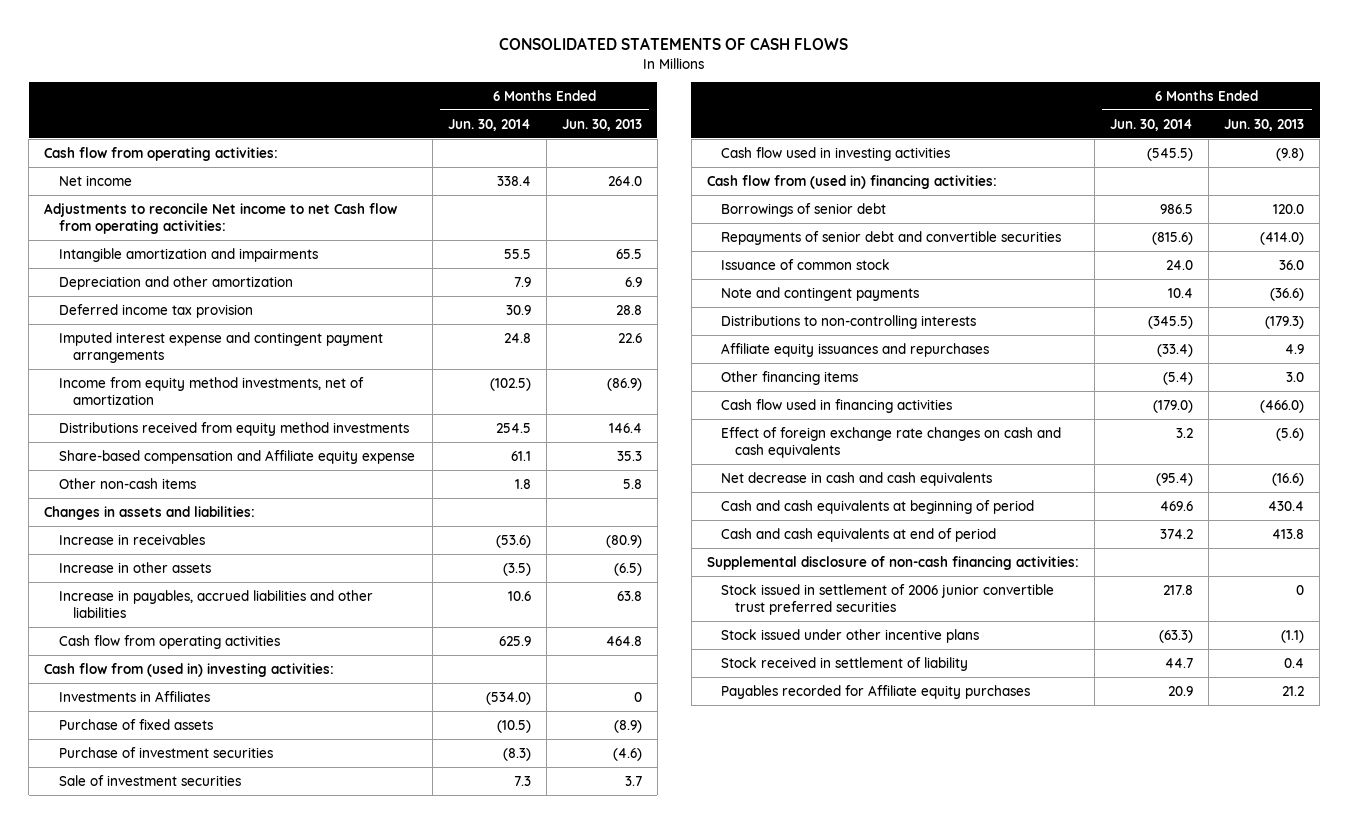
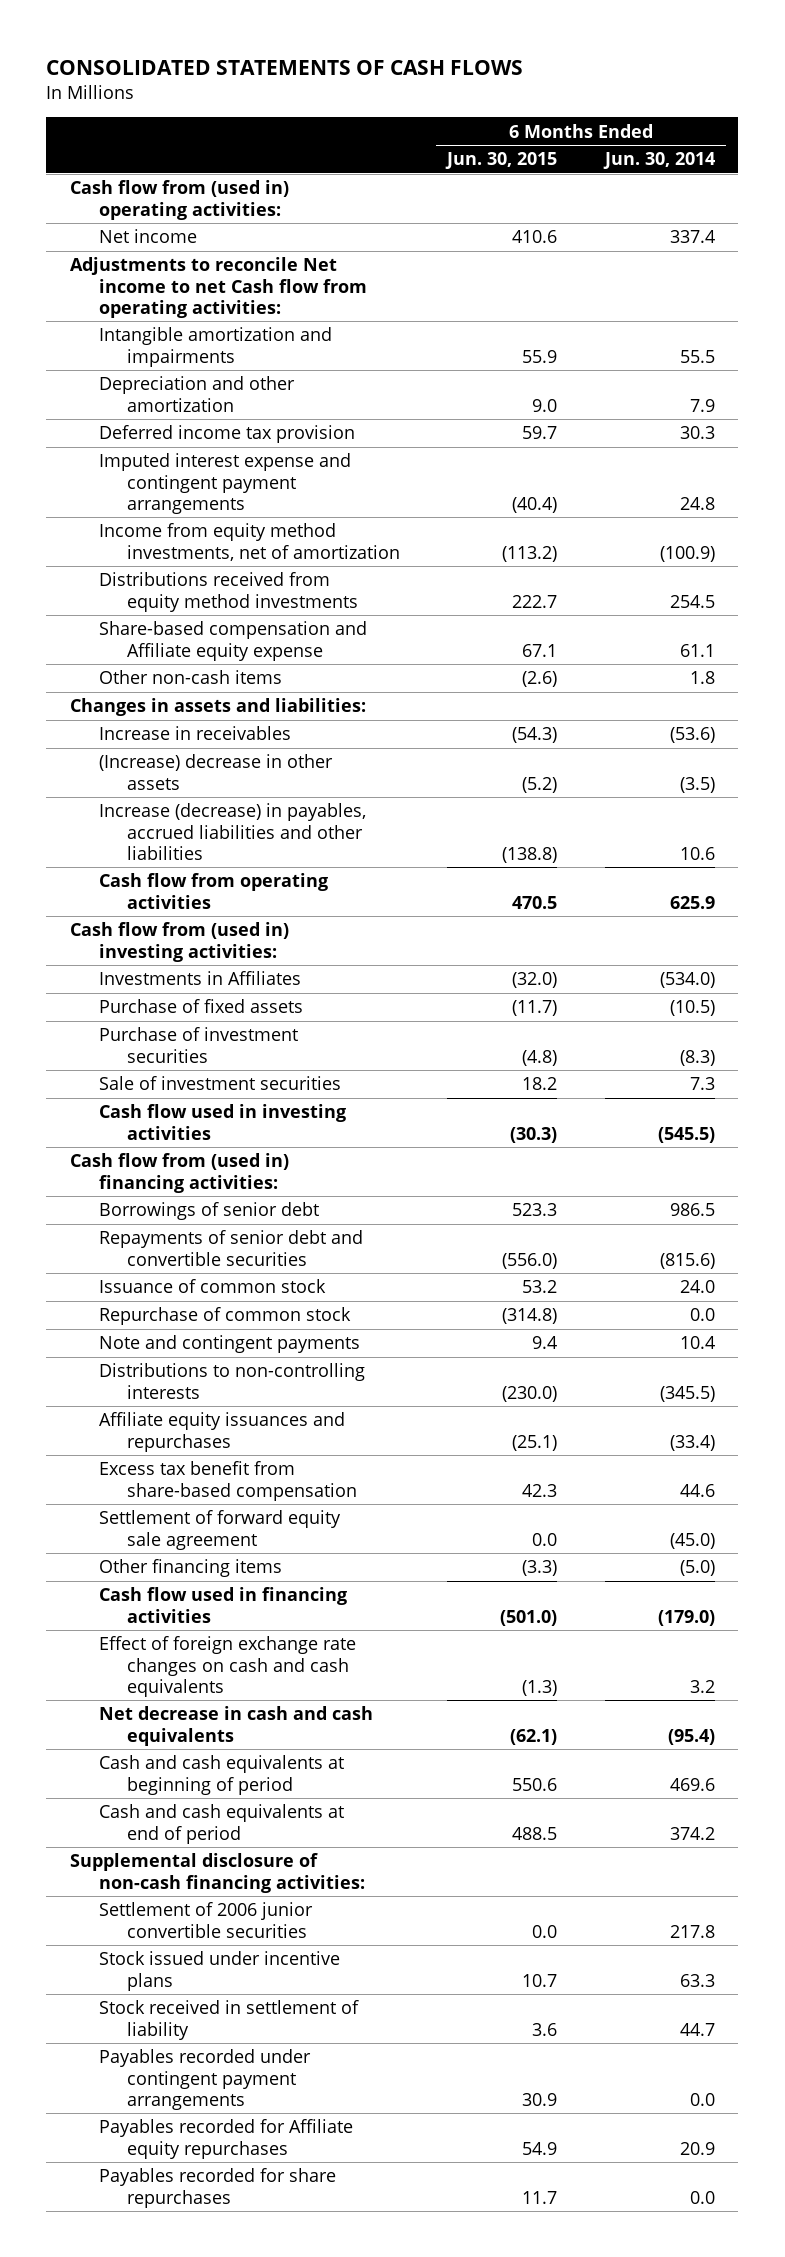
[561,118,642,131] Jun. 30, 2013 -> none
none -> [445,152,558,170] Jun. 30, 2015
[44,146,279,161] Cash flow from operating activities: -> [69,180,289,220] Cash flow from (used in) operating activities:
[496,175,531,186] 338.4 -> [669,230,715,244] 337.4
[505,304,531,315] 30.9 -> [679,426,715,440] 30.3
[489,377,531,391] (102.5) -> [659,545,715,562] (100.9)
[58,561,211,573] Increase in other assets -> [98,754,333,790] (Increase) decrease in other assets
[58,589,373,619] Increase in payables, accrued liabilities and other liabilities -> [98,803,366,860] Increase (decrease) in payables, accrued liabilities and other liabilities
none -> [98,1307,351,1326] Repurchase of common stock
none -> [98,1461,358,1501] Excess tax benefit from share-based compensation
none -> [98,1510,341,1550] Settlement of forward equity sale agreement
[1162,371,1193,385] (5.4) -> [679,1560,715,1577] (5.0)
[720,583,1054,616] Stock issued in settlement of 2006 junior convertible trust preferred securities -> [98,1902,313,1938] Settlement of 2006 junior convertible securities
[720,628,979,643] Stock issued under other incentive plans -> [98,1951,340,1991] Stock issued under incentive plans
[1158,629,1193,643] (63.3) -> [679,1973,715,1987] 63.3
[720,684,1030,699] Payables recorded for Affiliate equity purchases -> [98,2049,311,2110] Payables recorded under contingent payment arrangements
[1167,685,1193,696] 20.9 -> [689,2092,715,2106] 0.0
none -> [98,2119,353,2159] Payables recorded for Affiliate equity repurchases
none -> [98,2168,336,2208] Payables recorded for share repurchases

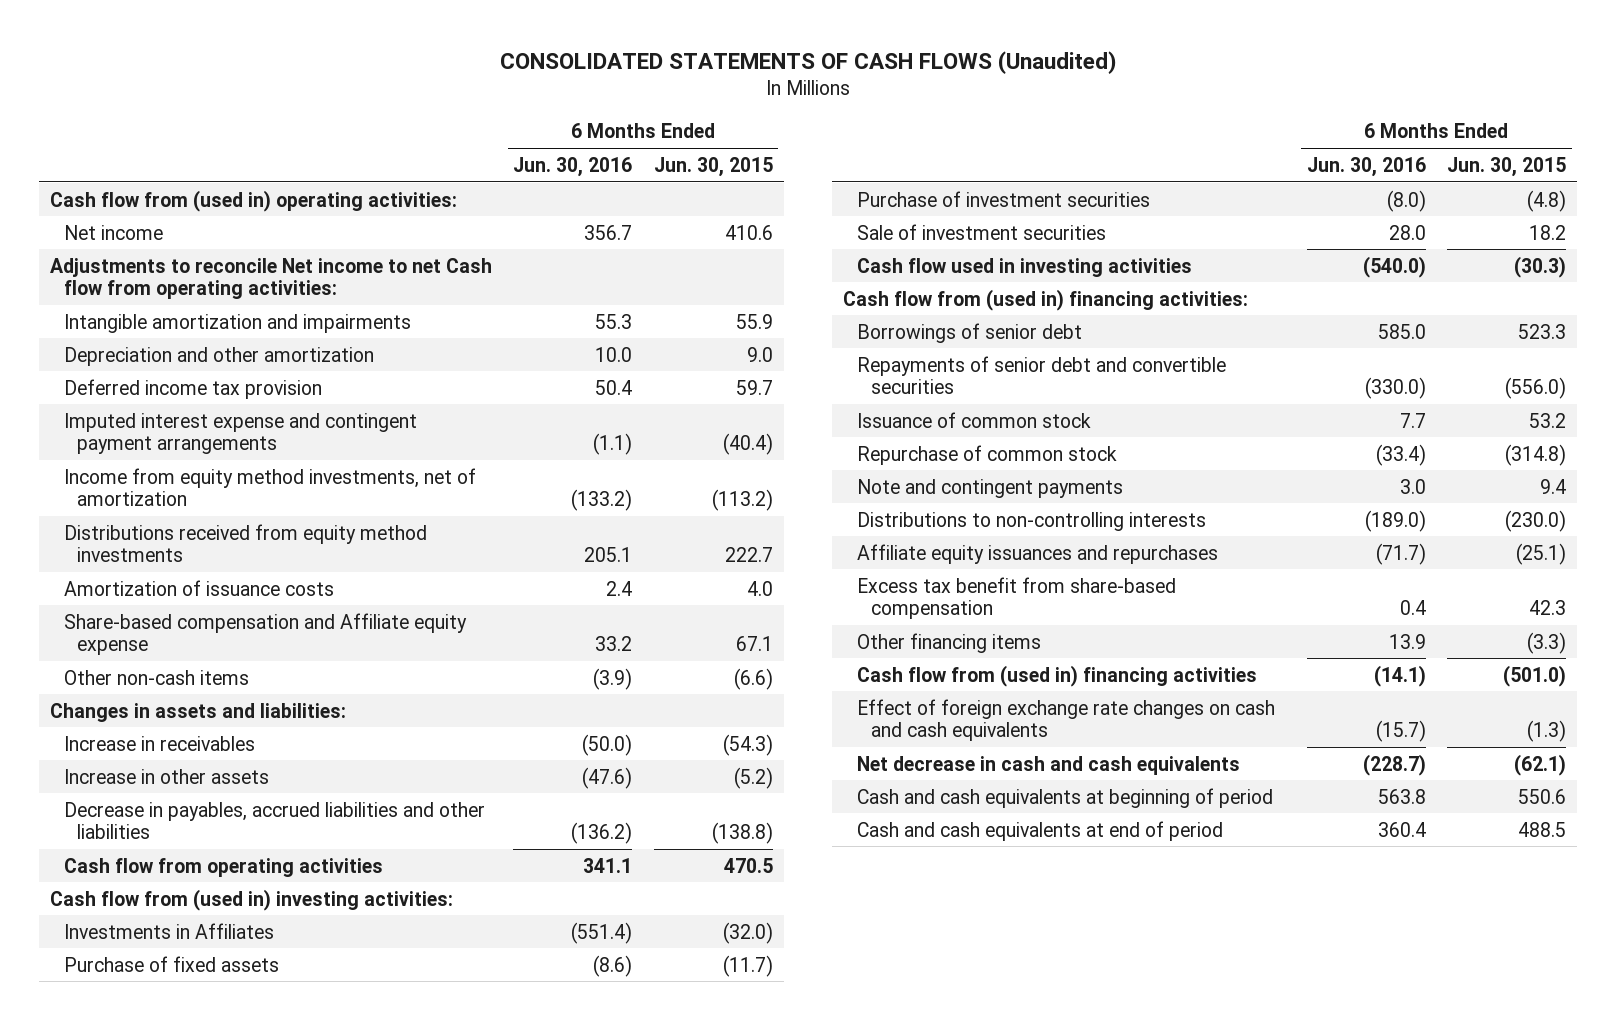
[46,59,524,75] CONSOLIDATED STATEMENTS OF CASH FLOWS -> [499,51,1116,75] CONSOLIDATED STATEMENTS OF CASH FLOWS (Unaudited)
[602,152,715,170] Jun. 30, 2014 -> none
none -> [513,156,633,177] Jun. 30, 2016
none -> [63,579,334,596] Amortization of issuance costs
[522,671,558,688] (2.6) -> [733,667,773,690] (6.6)
[98,754,333,790] (Increase) decrease in other assets -> [63,768,269,784] Increase in other assets
[98,803,366,860] Increase (decrease) in payables, accrued liabilities and other liabilities -> [63,801,485,840] Decrease in payables, accrued liabilities and other liabilities
[98,1510,341,1550] Settlement of forward equity sale agreement -> none
[98,1587,347,1623] Cash flow used in financing activities -> [856,664,1257,687] Cash flow from (used in) financing activities
[69,1853,365,1893] Supplemental disclosure of non-cash financing activities: -> none
[98,1902,313,1938] Settlement of 2006 junior convertible securities -> none
[98,1951,340,1991] Stock issued under incentive plans -> none
[98,2000,359,2040] Stock received in settlement of liability -> none
[98,2049,311,2110] Payables recorded under contingent payment arrangements -> none
[98,2119,353,2159] Payables recorded for Affiliate equity repurchases -> none
[98,2168,336,2208] Payables recorded for share repurchases -> none

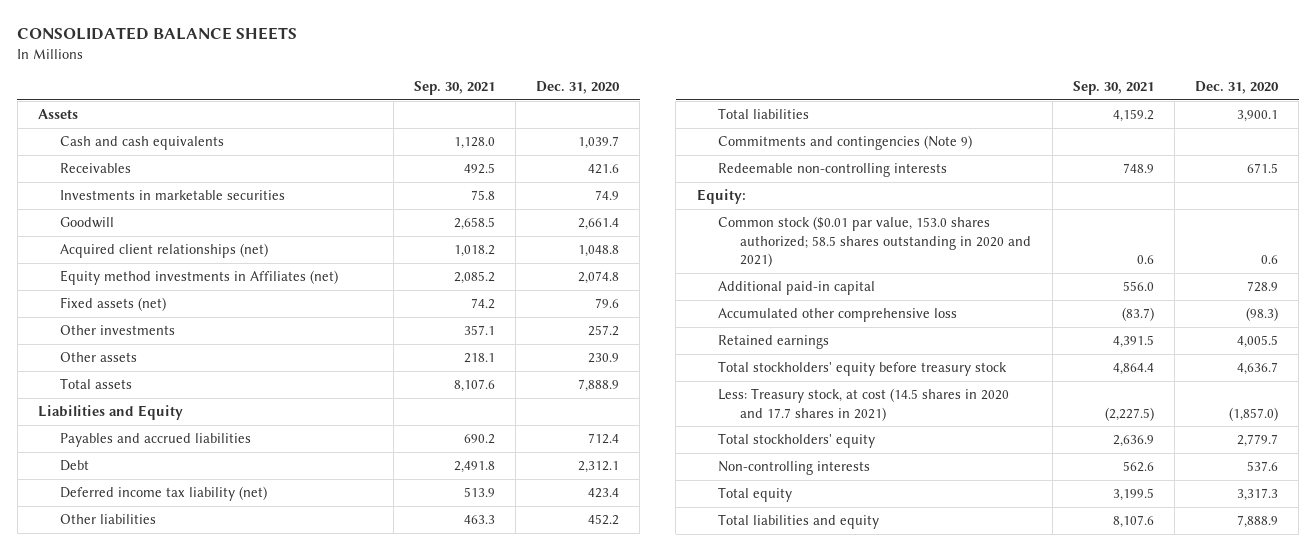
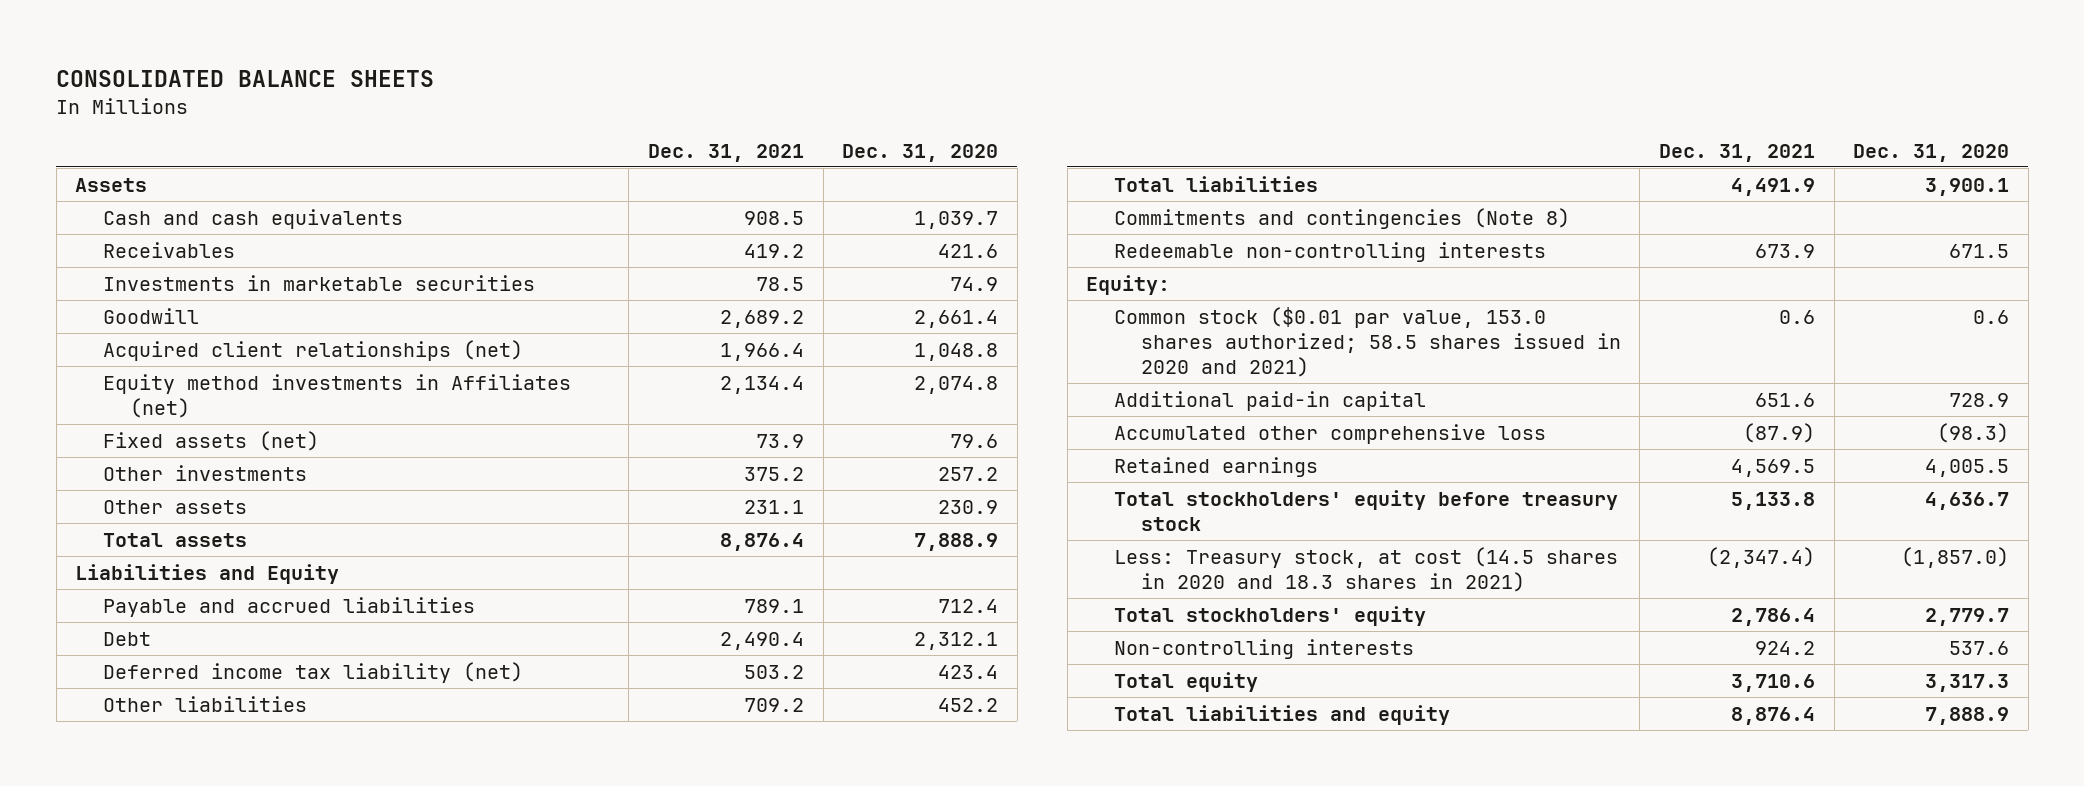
[413,81,495,96] Sep. 30, 2021 -> none
none -> [648,143,805,162] Dec. 31, 2021
[59,432,251,447] Payables and accrued liabilities -> [102,596,475,617] Payable and accrued liabilities
[718,134,973,150] Commitments and contingencies (Note 9) -> [1113,207,1570,229] Commitments and contingencies (Note 8)
[718,215,1032,268] Common stock ($0.01 par value, 153.0 shares authorized; 58.5 shares outstanding in 2020 and 2021) -> [1113,306,1621,378] Common stock ($0.01 par value, 153.0 shares authorized; 58.5 shares issued in 2020 and 2021)
[718,387,1010,421] Less: Treasury stock, at cost (14.5 shares in 2020 and 17.7 shares in 2021) -> [1113,546,1618,592] Less: Treasury stock, at cost (14.5 shares in 2020 and 18.3 shares in 2021)

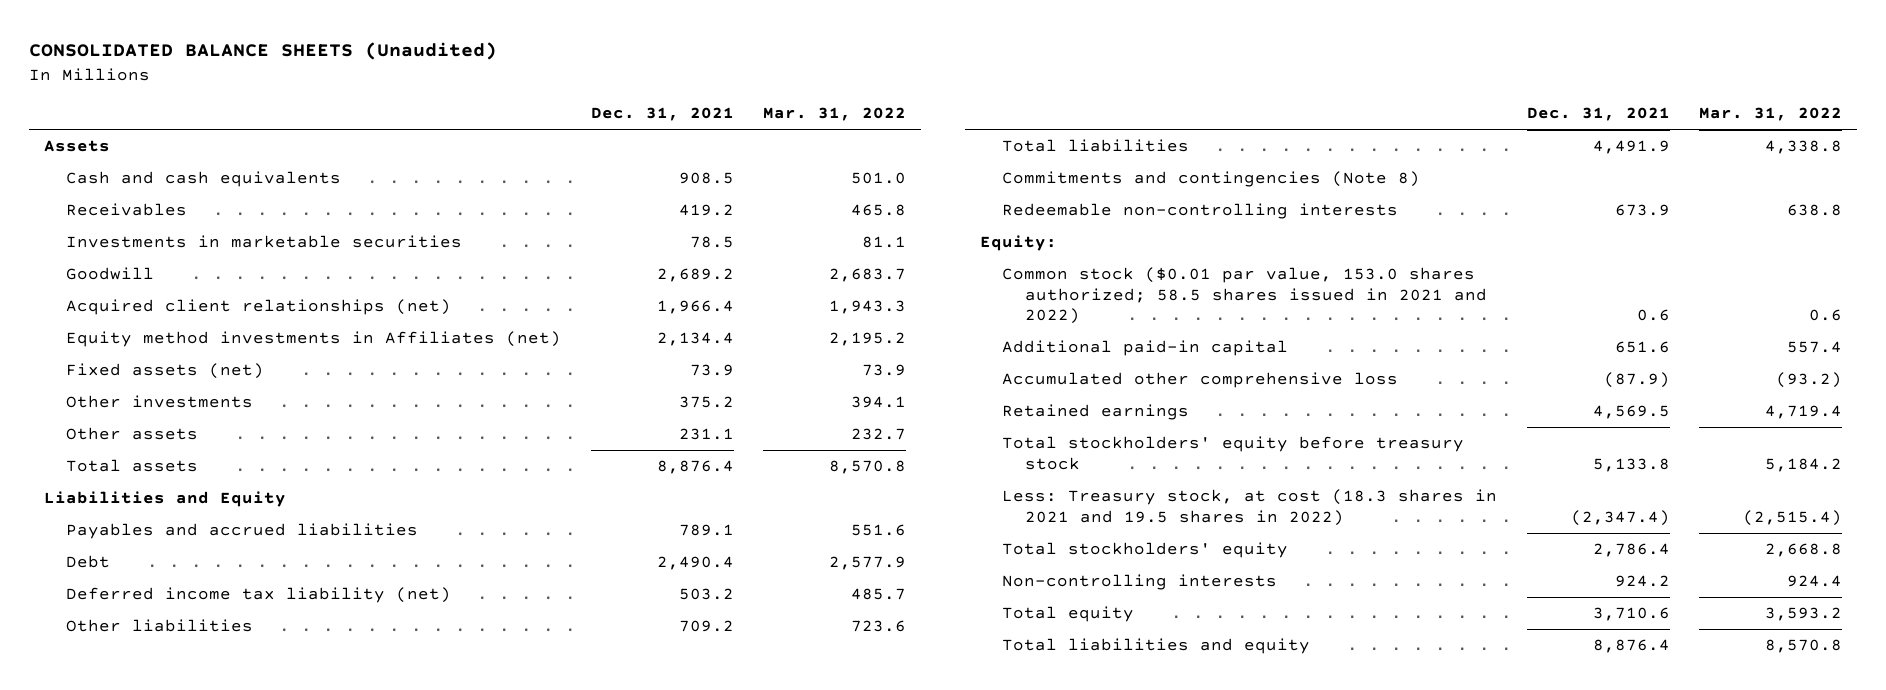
[56,70,435,88] CONSOLIDATED BALANCE SHEETS -> [28,41,497,60] CONSOLIDATED BALANCE SHEETS (Unaudited)
[842,143,999,162] Dec. 31, 2020 -> none
none -> [763,107,907,122] Mar. 31, 2022
[102,596,475,617] Payable and accrued liabilities -> [66,523,419,540] Payables and accrued liabilities
[1113,306,1621,378] Common stock ($0.01 par value, 153.0 shares authorized; 58.5 shares issued in 2020 and 2021) -> [1002,267,1488,325] Common stock ($0.01 par value, 153.0 shares authorized; 58.5 shares issued in 2021 and 2022)
[1113,546,1618,592] Less: Treasury stock, at cost (14.5 shares in 2020 and 18.3 shares in 2021) -> [1002,489,1498,526] Less: Treasury stock, at cost (18.3 shares in 2021 and 19.5 shares in 2022)

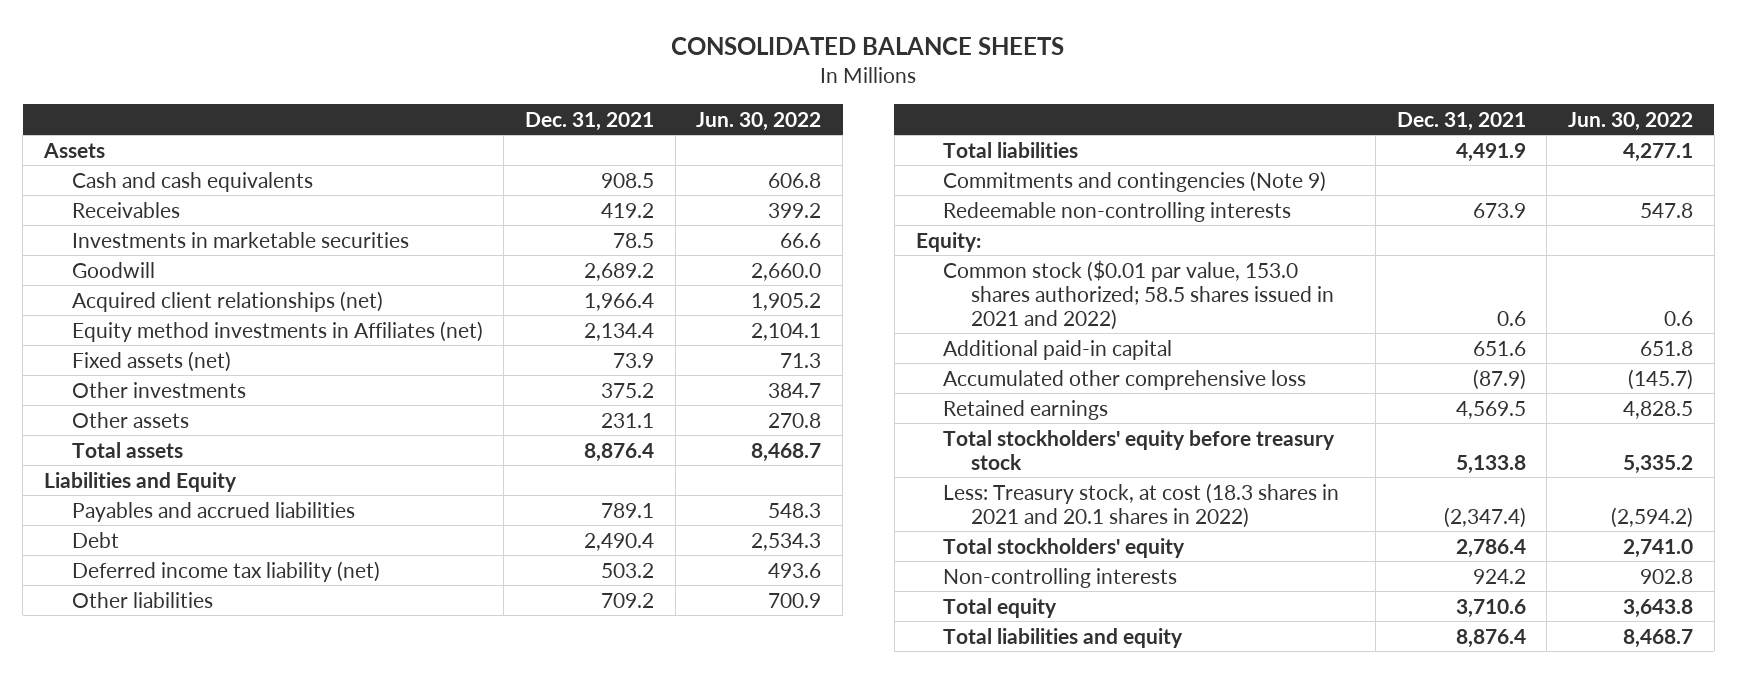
[28,41,497,60] CONSOLIDATED BALANCE SHEETS (Unaudited) -> [671,37,1065,56] CONSOLIDATED BALANCE SHEETS
[763,107,907,122] Mar. 31, 2022 -> none
none -> [696,111,822,131] Jun. 30, 2022
[1002,171,1421,188] Commitments and contingencies (Note 8) -> [943,170,1327,192] Commitments and contingencies (Note 9)
[1002,489,1498,526] Less: Treasury stock, at cost (18.3 shares in 2021 and 19.5 shares in 2022) -> [943,482,1340,528] Less: Treasury stock, at cost (18.3 shares in 2021 and 20.1 shares in 2022)

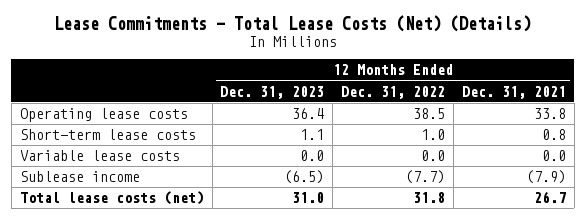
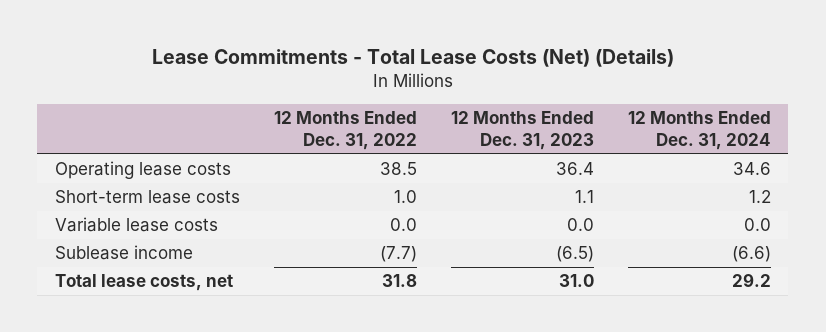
[461,85,566,99] Dec. 31, 2021 -> none
none -> [628,111,772,150] 12 Months Ended Dec. 31, 2024
[19,191,204,206] Total lease costs (net) -> [54,274,233,292] Total lease costs, net

